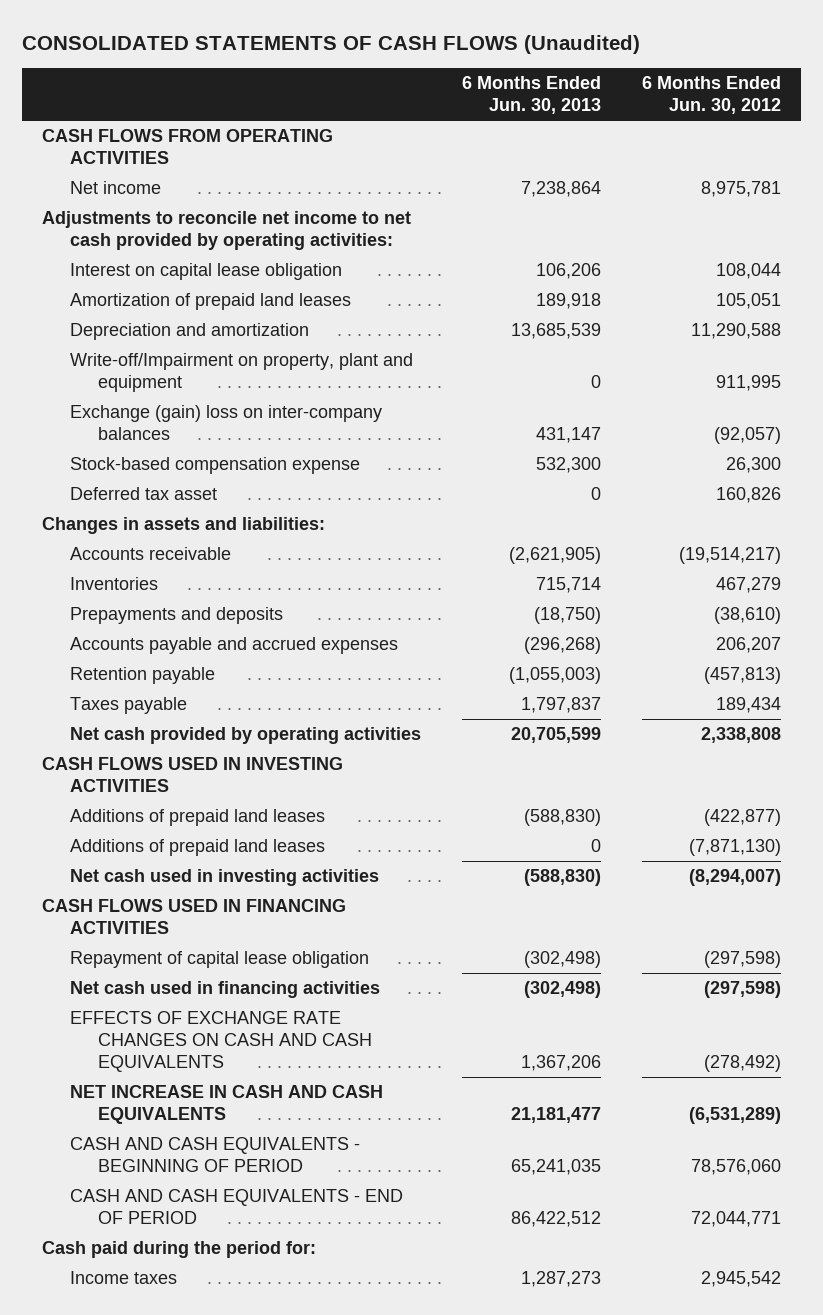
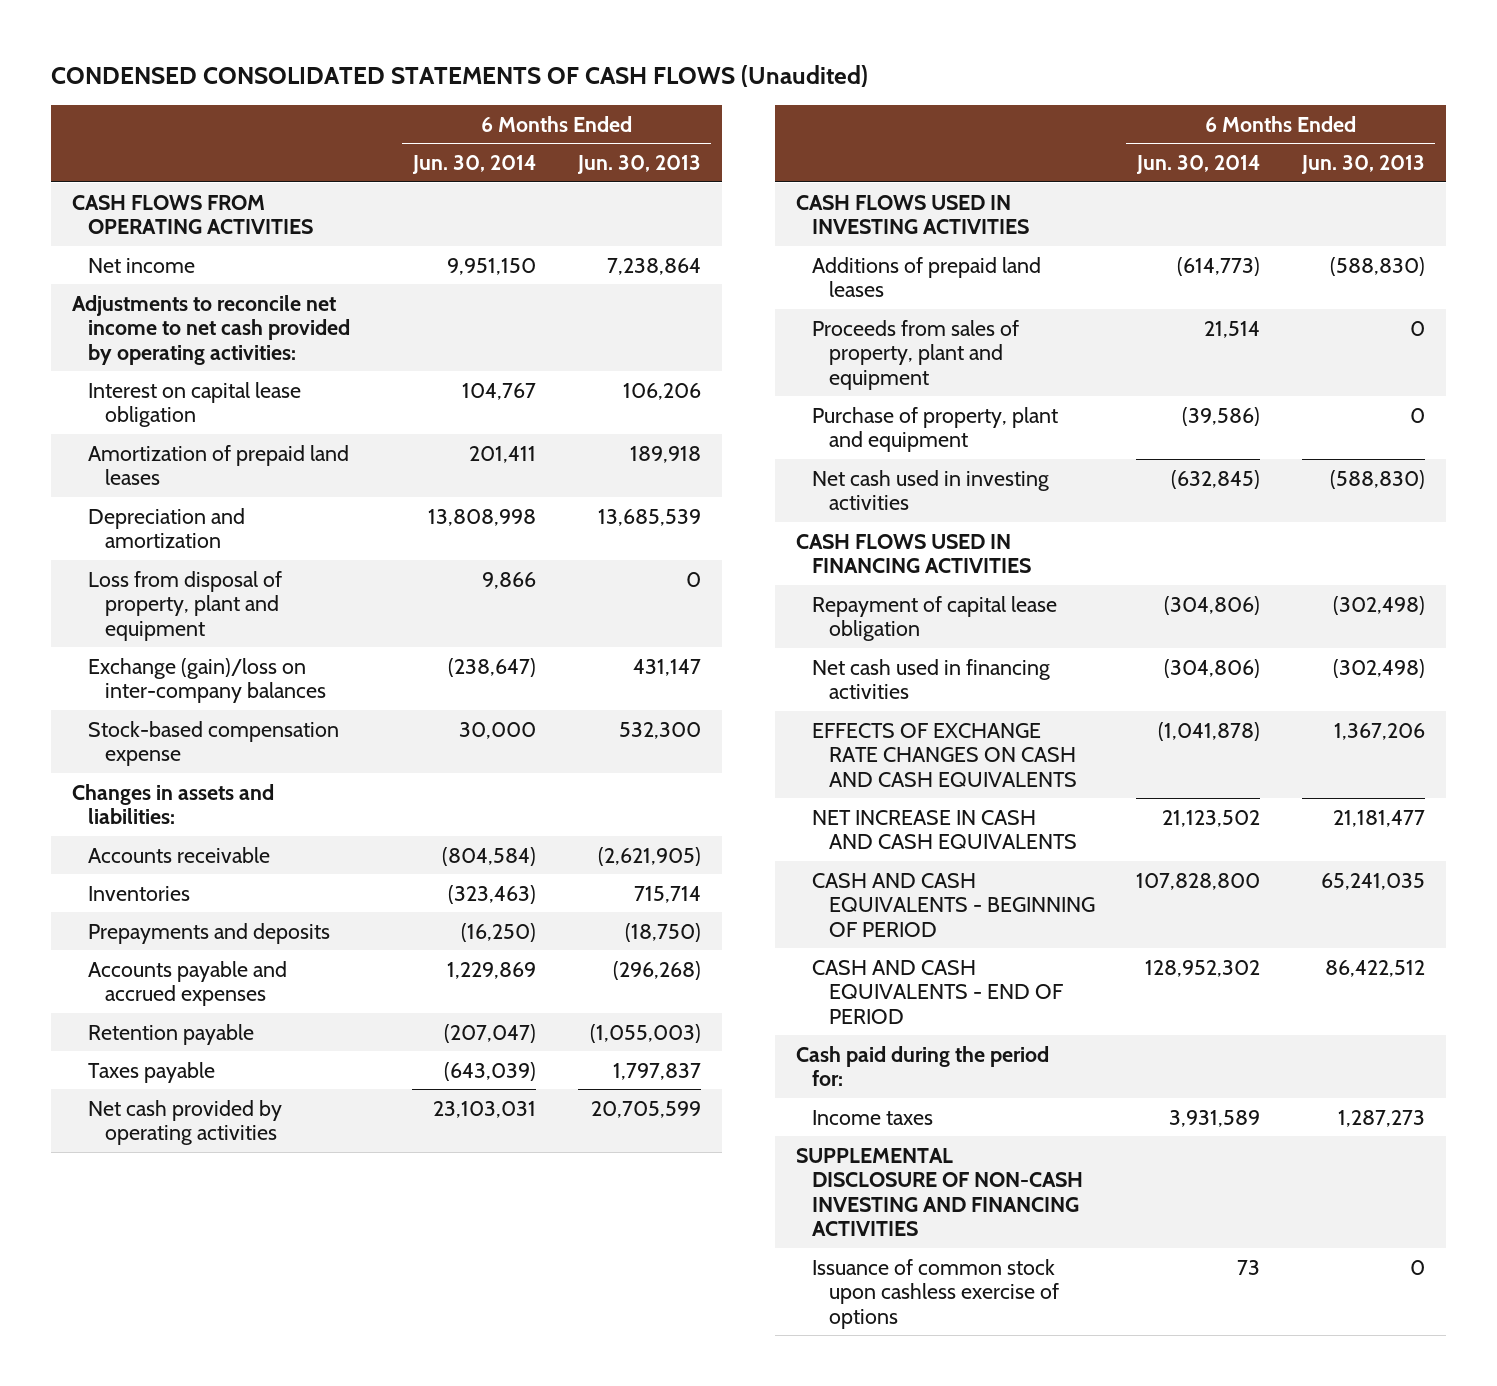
[21,34,640,54] CONSOLIDATED STATEMENTS OF CASH FLOWS (Unaudited) -> [50,64,868,87] CONDENSED CONSOLIDATED STATEMENTS OF CASH FLOWS (Unaudited)
[641,76,781,115] 6 Months Ended Jun. 30, 2012 -> none
none -> [412,155,537,175] Jun. 30, 2014
[70,353,414,393] Write-off/Impairment on property, plant and equipment -> none
none -> [88,570,283,641] Loss from disposal of property, plant and equipment
[70,405,383,441] Exchange (gain) loss on inter-company balances -> [88,657,326,704] Exchange (gain)/loss on inter-company balances
[70,487,218,501] Deferred tax asset -> none
[70,839,326,857] Additions of prepaid land leases -> none
none -> [812,319,1020,390] Proceeds from sales of property, plant and equipment
none -> [812,406,1059,453] Purchase of property, plant and equipment
none -> [795,1147,1084,1237] SUPPLEMENTAL DISCLOSURE OF NON-CASH INVESTING AND FINANCING ACTIVITIES
none -> [812,1258,1059,1329] Issuance of common stock upon cashless exercise of options

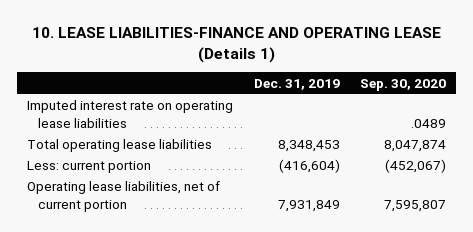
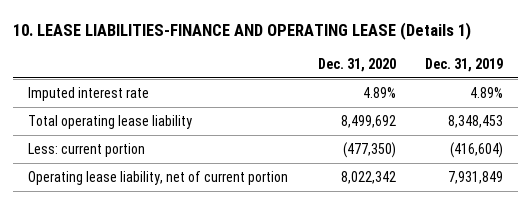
[359,78,446,91] Sep. 30, 2020 -> none
none -> [317,57,396,72] Dec. 31, 2020
[27,100,234,128] Imputed interest rate on operating lease liabilities -> none
none -> [28,86,150,101] Imputed interest rate
[27,139,213,153] Total operating lease liabilities -> [28,114,193,129] Total operating lease liability
[27,181,221,212] Operating lease liabilities, net of current portion -> [28,170,289,185] Operating lease liability, net of current portion

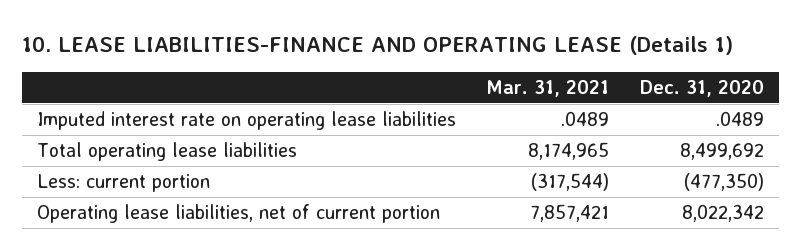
[425,57,504,72] Dec. 31, 2019 -> none
none -> [486,80,610,98] Mar. 31, 2021
[28,86,150,101] Imputed interest rate -> none
none -> [36,111,456,131] Imputed interest rate on operating lease liabilities
[28,114,193,129] Total operating lease liability -> [36,142,297,162] Total operating lease liabilities
[28,170,289,185] Operating lease liability, net of current portion -> [36,204,440,224] Operating lease liabilities, net of current portion

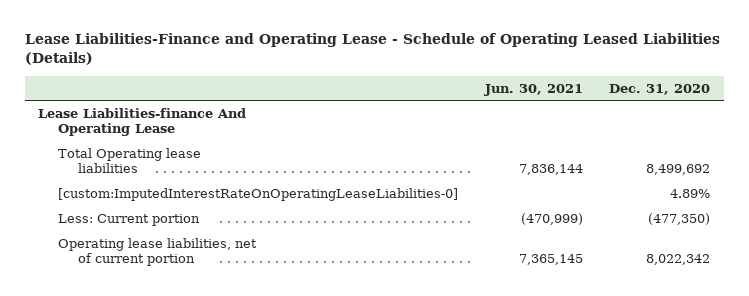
[21,36,733,56] 10. LEASE LIABILITIES-FINANCE AND OPERATING LEASE (Details 1) -> [25,33,721,66] Lease Liabilities-Finance and Operating Lease - Schedule of Operating Leased Liabilities (Details)
[486,80,610,98] Mar. 31, 2021 -> none
none -> [483,83,583,96] Jun. 30, 2021
[36,111,456,131] Imputed interest rate on operating lease liabilities -> none
none -> [38,107,247,137] Lease Liabilities-finance And Operating Lease
[36,142,297,162] Total operating lease liabilities -> [58,147,202,174] Total Operating lease liabilities
none -> [58,187,459,201] [custom:ImputedInterestRateOnOperatingLeaseLiabilities-0]
[36,174,210,193] Less: current portion -> [58,213,201,226] Less: Current portion

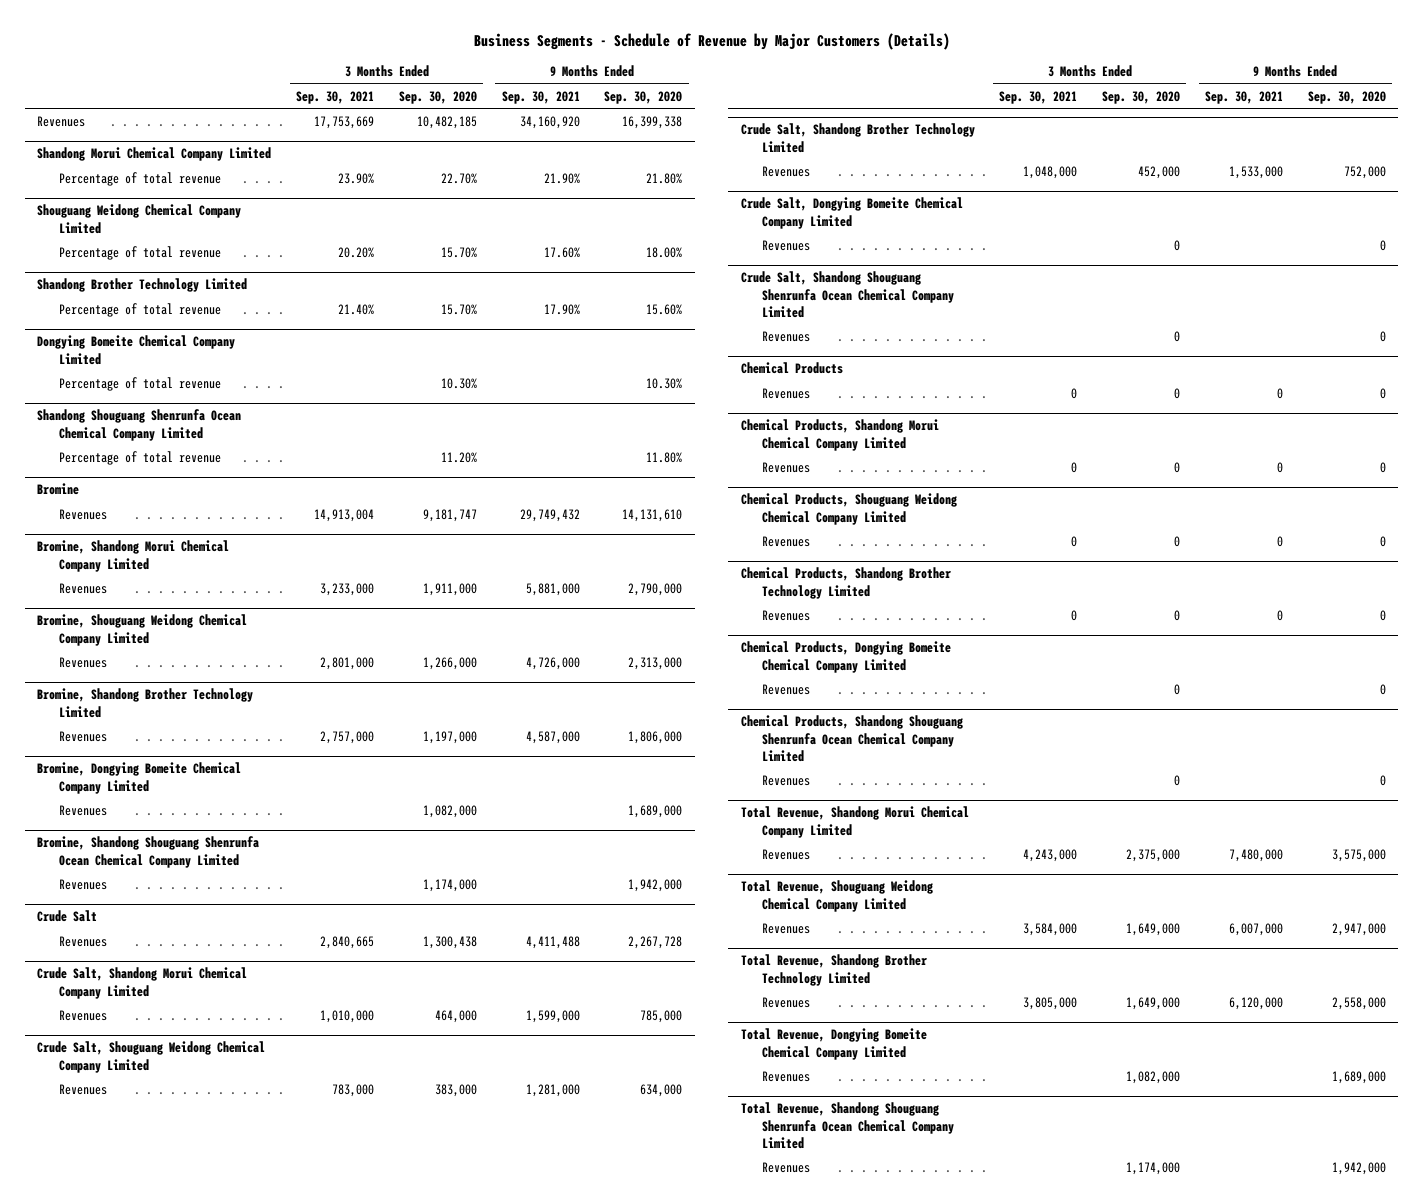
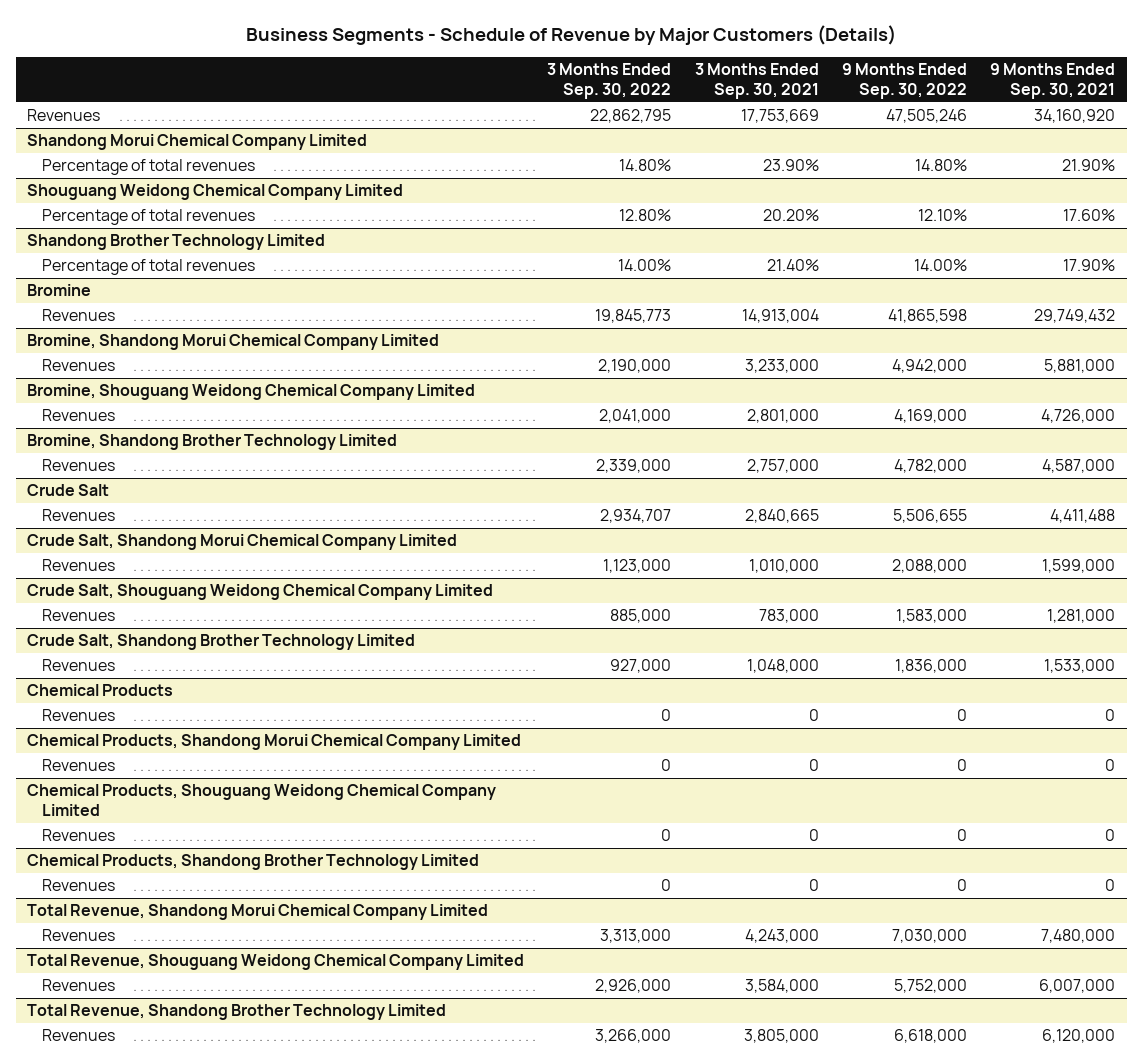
[398,90,477,104] Sep. 30, 2020 -> none
[604,90,683,104] Sep. 30, 2020 -> none
none -> [547,63,672,100] 3 Months Ended Sep. 30, 2022
none -> [841,63,967,100] 9 Months Ended Sep. 30, 2022
[58,171,221,186] Percentage of total revenue -> [42,159,256,176] Percentage of total revenues
[58,245,221,260] Percentage of total revenue -> [42,209,256,226] Percentage of total revenues
[37,335,236,365] Dongying Bomeite Chemical Company Limited -> none
[58,376,221,391] Percentage of total revenue -> none
[37,409,242,441] Shandong Shouguang Shenrunfa Ocean Chemical Company Limited -> none
[58,450,221,465] Percentage of total revenue -> none
[58,302,221,317] Percentage of total revenue -> [42,259,256,276] Percentage of total revenues
[37,762,242,794] Bromine, Dongying Bomeite Chemical Company Limited -> none
[58,804,107,816] Revenues -> none
[37,836,260,868] Bromine, Shandong Shouguang Shenrunfa Ocean Chemical Company Limited -> none
[58,878,107,890] Revenues -> none
[740,197,963,229] Crude Salt, Dongying Bomeite Chemical Company Limited -> none
[761,239,810,251] Revenues -> none
[740,271,954,318] Crude Salt, Shandong Shouguang Shenrunfa Ocean Chemical Company Limited -> none
[761,330,810,342] Revenues -> none
[740,641,951,673] Chemical Products, Dongying Bomeite Chemical Company Limited -> none
[761,683,810,695] Revenues -> none
[740,715,963,762] Chemical Products, Shandong Shouguang Shenrunfa Ocean Chemical Company Limited -> none
[761,774,810,786] Revenues -> none
[740,1028,927,1060] Total Revenue, Dongying Bomeite Chemical Company Limited -> none
[761,1070,810,1082] Revenues -> none
[740,1102,954,1149] Total Revenue, Shandong Shouguang Shenrunfa Ocean Chemical Company Limited -> none
[761,1161,810,1173] Revenues -> none

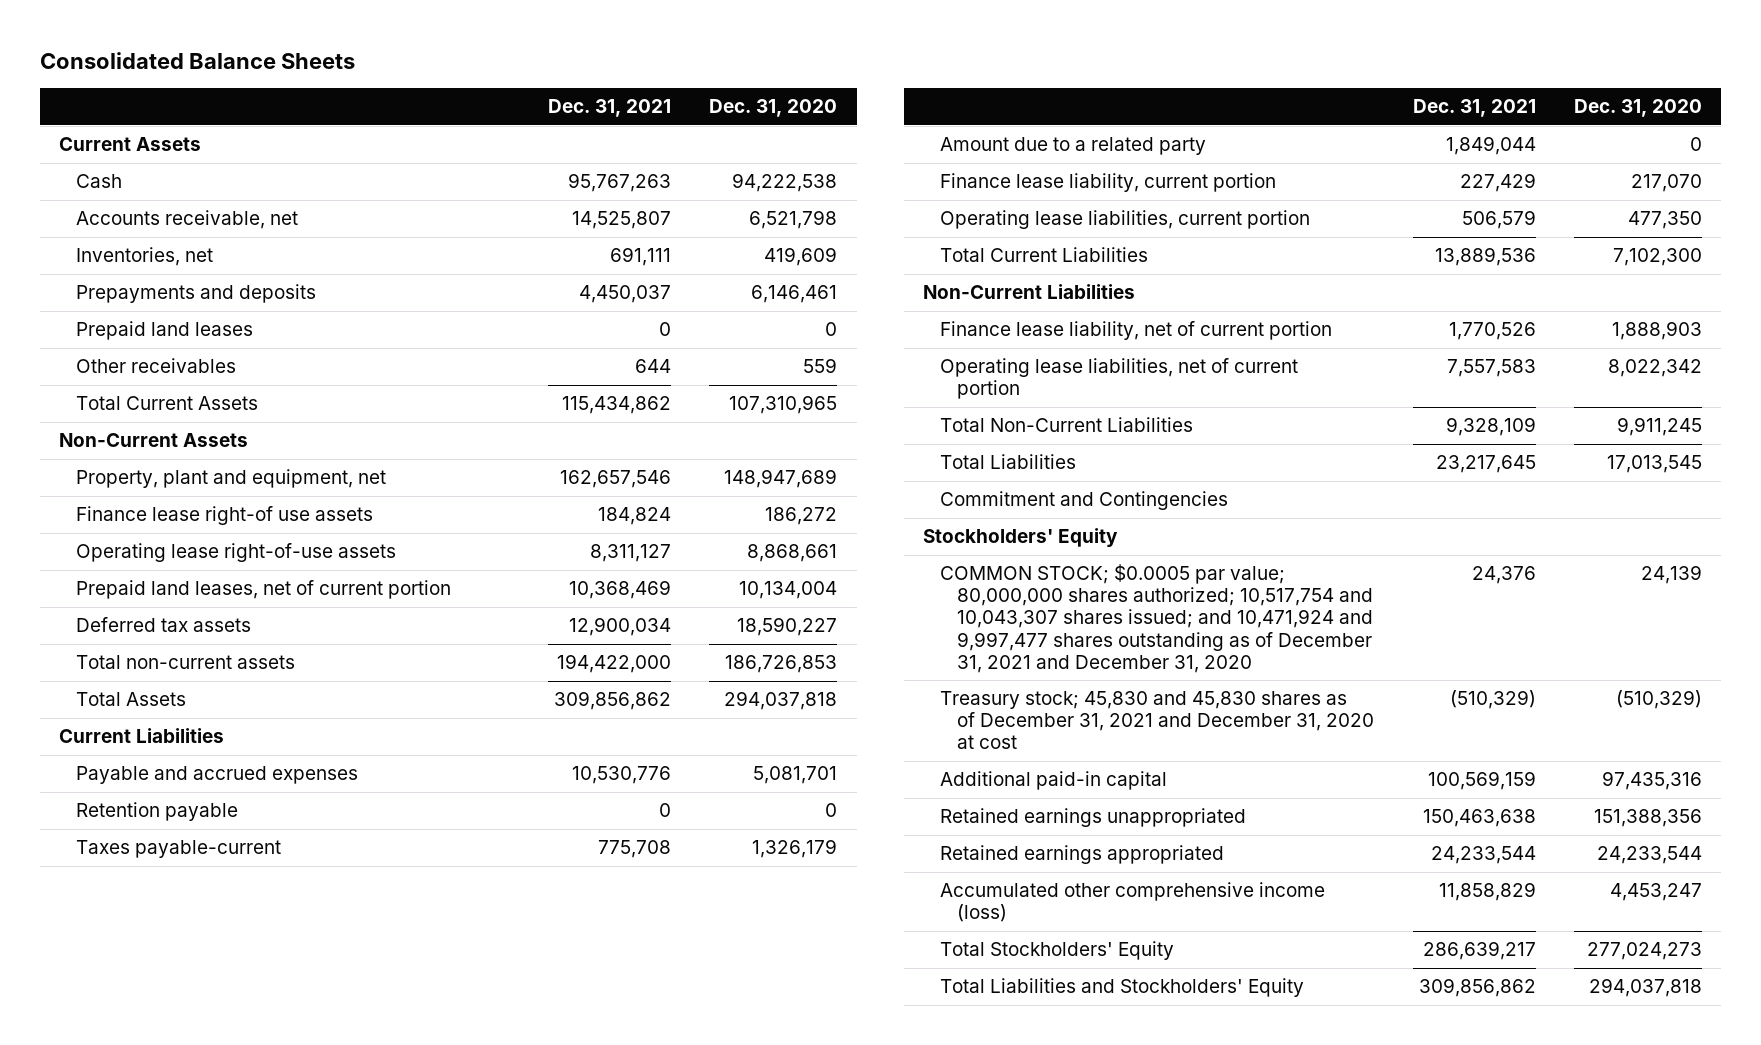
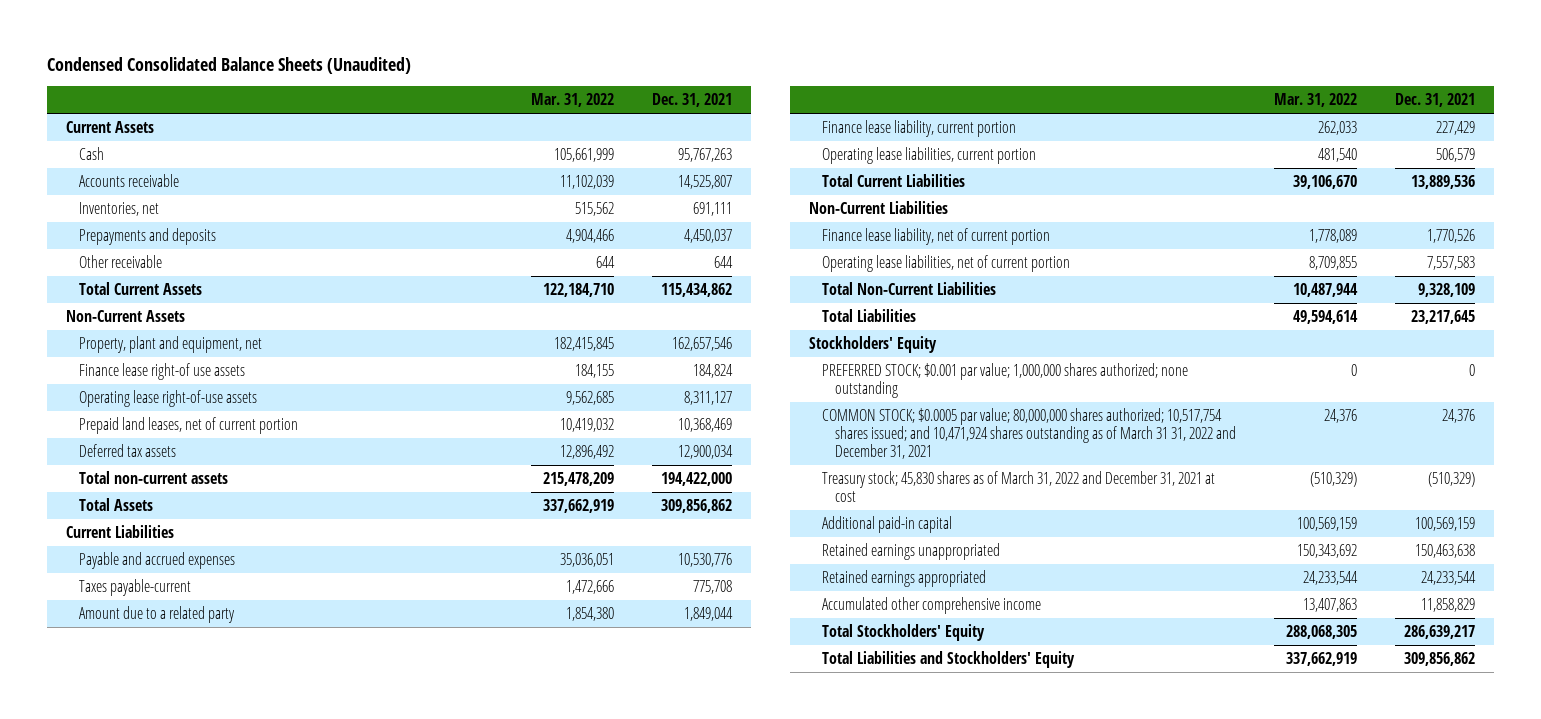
[39,52,355,70] Consolidated Balance Sheets -> [47,56,412,74] Condensed Consolidated Balance Sheets (Unaudited)
[709,99,838,118] Dec. 31, 2020 -> none
none -> [531,93,615,108] Mar. 31, 2022
[75,210,298,230] Accounts receivable, net -> [79,174,180,188] Accounts receivable
[75,321,253,341] Prepaid land leases -> none
[75,358,236,374] Other receivables -> [79,255,163,269] Other receivable
[75,802,238,822] Retention payable -> none
[940,491,1229,511] Commitment and Contingencies -> none
none -> [821,363,1188,399] PREFERRED STOCK; $0.001 par value; 1,000,000 shares authorized; none outstanding
[940,564,1374,673] COMMON STOCK; $0.0005 par value; 80,000,000 shares authorized; 10,517,754 and 10,043,307 shares issued; and 10,471,924 and 9,997,477 shares outstanding as of December 31, 2021 and December 31, 2020 -> [821,408,1237,460] COMMON STOCK; $0.0005 par value; 80,000,000 shares authorized; 10,517,754 shares issued; and 10,471,924 shares outstanding as of March 31 31, 2022 and December 31, 2021
[940,691,1375,750] Treasury stock; 45,830 and 45,830 shares as of December 31, 2021 and December 31, 2020 at cost -> [821,471,1215,503] Treasury stock; 45,830 shares as of March 31, 2022 and December 31, 2021 at cost
[940,882,1326,923] Accumulated other comprehensive income (loss) -> [821,597,1041,615] Accumulated other comprehensive income

